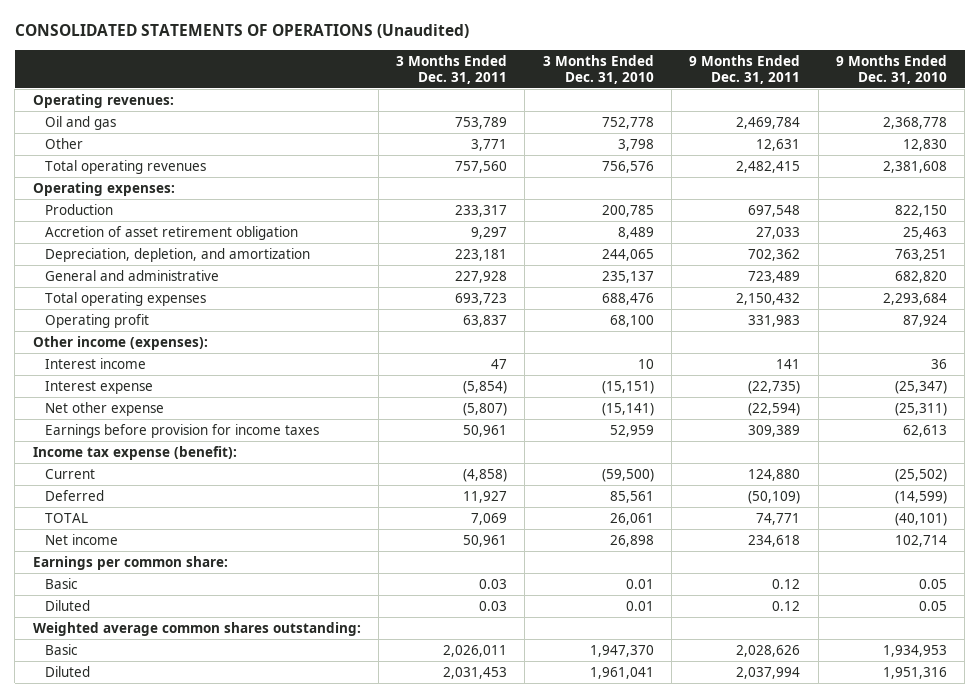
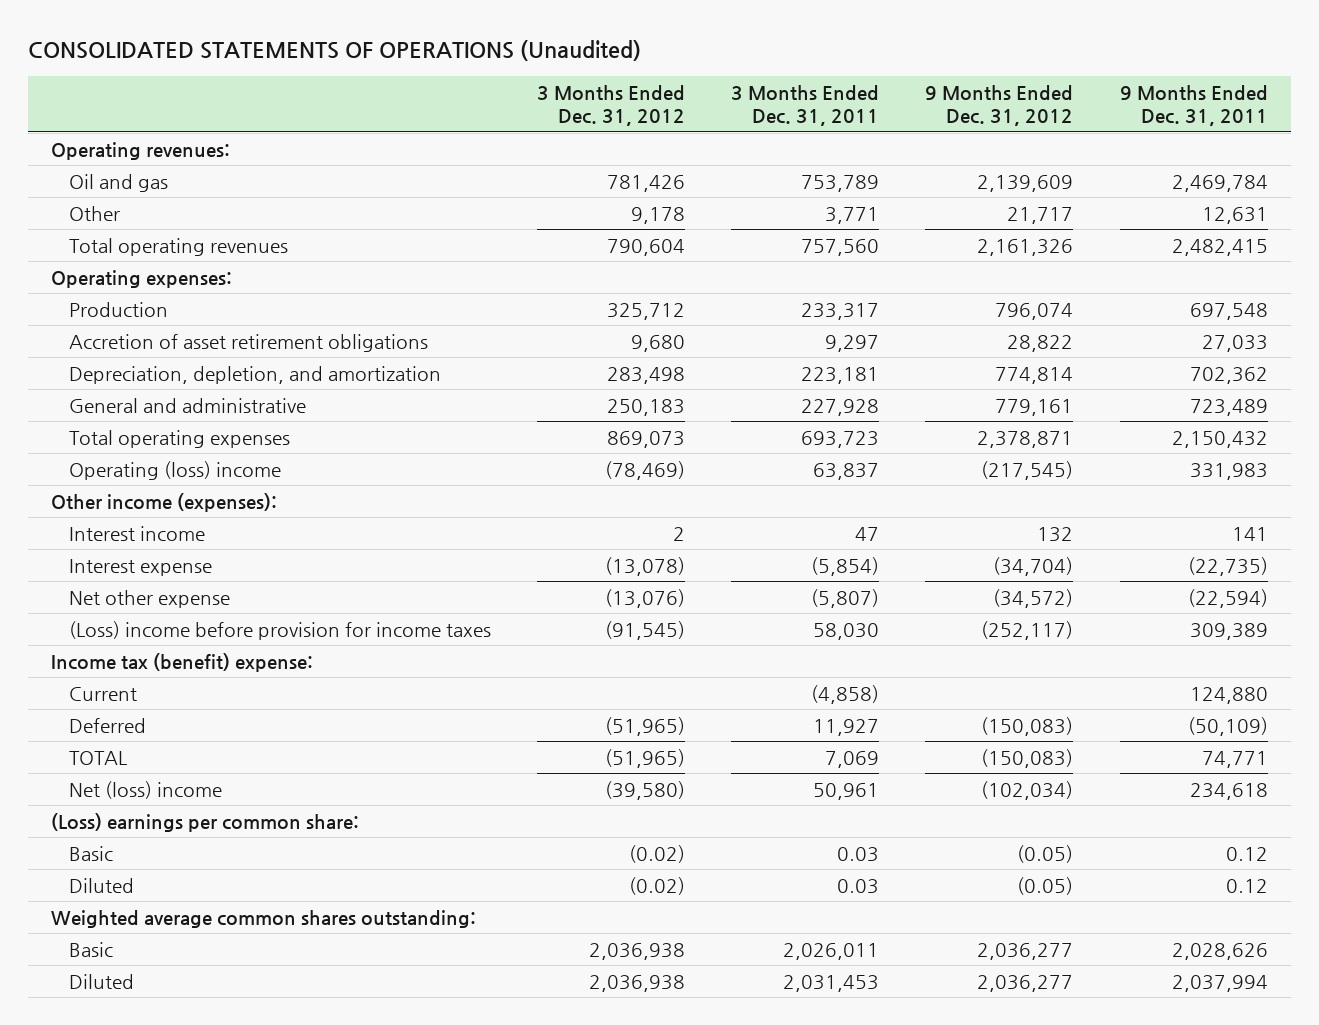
[542,54,654,84] 3 Months Ended Dec. 31, 2010 -> none
[835,54,947,84] 9 Months Ended Dec. 31, 2010 -> none
none -> [537,85,686,127] 3 Months Ended Dec. 31, 2012
none -> [925,85,1074,127] 9 Months Ended Dec. 31, 2012
[44,225,298,240] Accretion of asset retirement obligation -> [69,333,429,352] Accretion of asset retirement obligations
[44,313,149,328] Operating profit -> [69,460,282,480] Operating (loss) income
[44,423,319,438] Earnings before provision for income taxes -> [69,620,492,640] (Loss) income before provision for income taxes
[463,424,508,437] 50,961 -> [813,622,880,640] 58,030
[32,445,237,460] Income tax expense (benefit): -> [51,652,314,672] Income tax (benefit) expense:
[44,533,118,545] Net income -> [69,780,223,799] Net (loss) income
[32,555,228,570] Earnings per common share: -> [51,812,360,832] (Loss) earnings per common share:

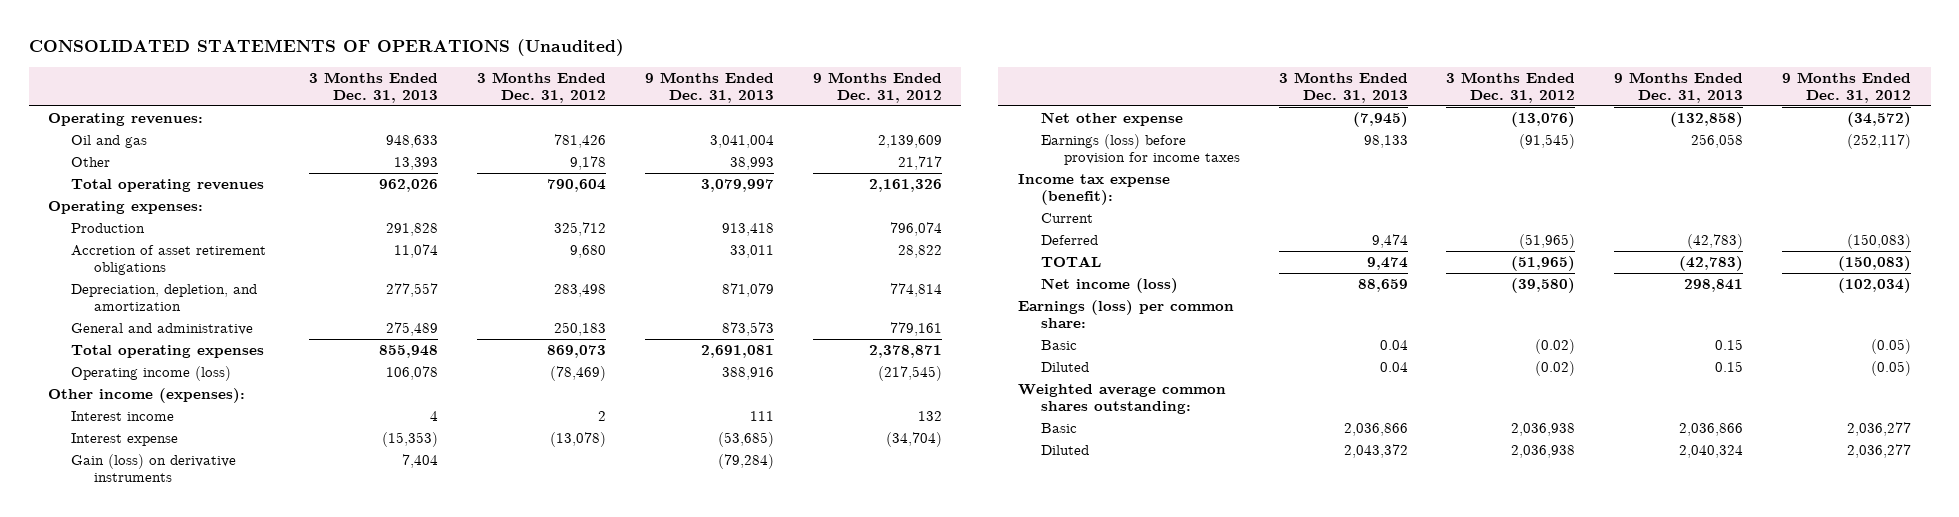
[731,85,880,127] 3 Months Ended Dec. 31, 2011 -> none
[1119,85,1268,127] 9 Months Ended Dec. 31, 2011 -> none
none -> [309,71,439,103] 3 Months Ended Dec. 31, 2013
none -> [644,71,774,103] 9 Months Ended Dec. 31, 2013
[69,460,282,480] Operating (loss) income -> [71,365,232,381] Operating income (loss)
none -> [71,453,237,483] Gain (loss) on derivative instruments
[69,620,492,640] (Loss) income before provision for income taxes -> [1040,133,1240,166] Earnings (loss) before provision for income taxes
[51,652,314,672] Income tax (benefit) expense: -> [1017,173,1170,206] Income tax expense (benefit):
[69,780,223,799] Net (loss) income -> [1040,277,1178,293] Net income (loss)
[51,812,360,832] (Loss) earnings per common share: -> [1017,299,1234,329] Earnings (loss) per common share:

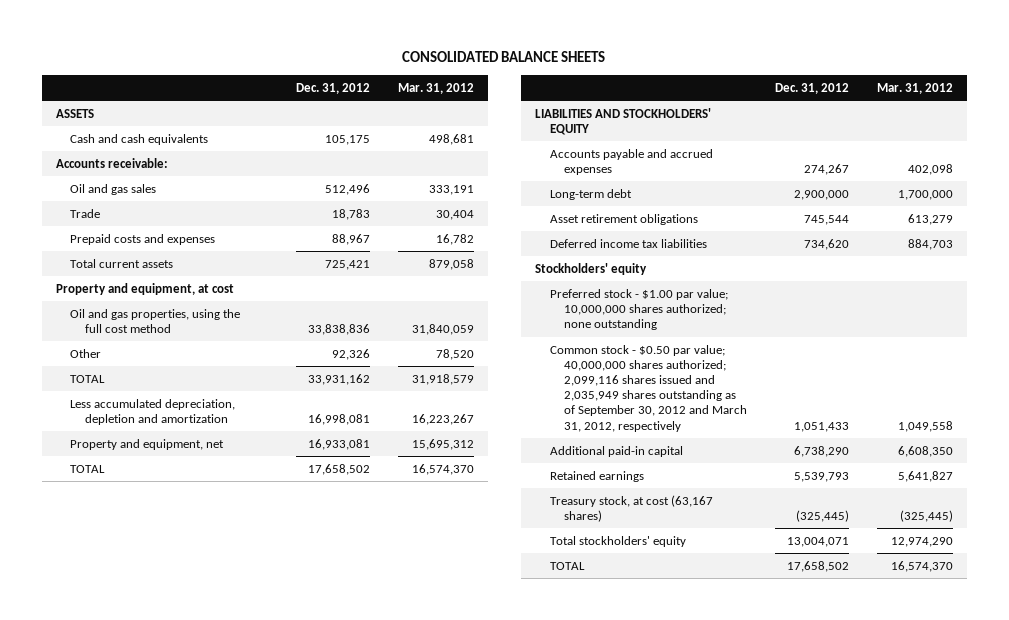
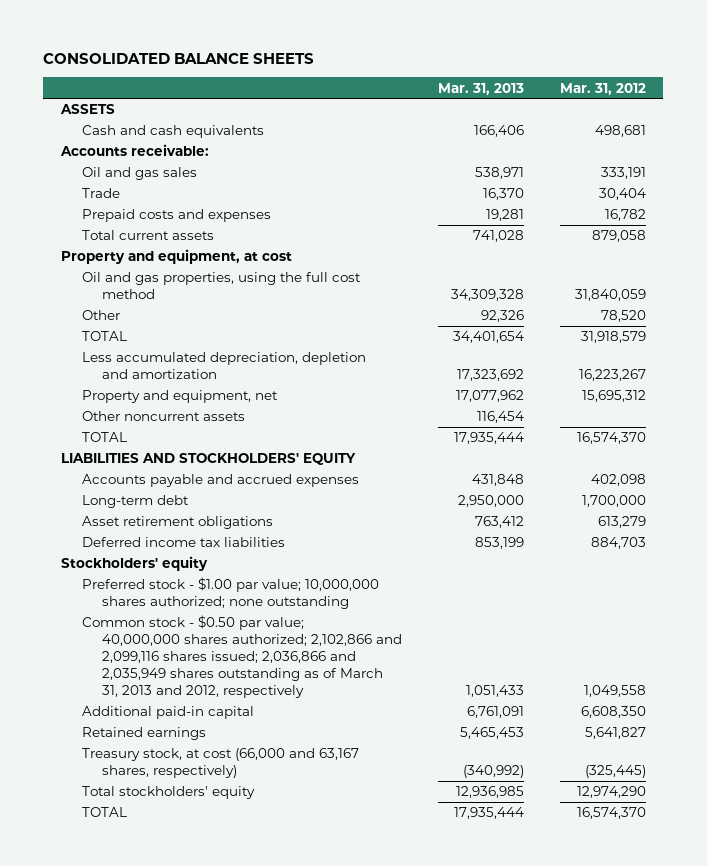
[296,82,371,94] Dec. 31, 2012 -> none
none -> [437,82,524,95] Mar. 31, 2013
none -> [81,411,245,422] Other noncurrent assets
[549,344,748,432] Common stock - $0.50 par value; 40,000,000 shares authorized; 2,099,116 shares issued and 2,035,949 shares outstanding as of September 30, 2012 and March 31, 2012, respectively -> [81,615,403,699] Common stock - $0.50 par value; 40,000,000 shares authorized; 2,102,866 and 2,099,116 shares issued; 2,036,866 and 2,035,949 shares outstanding as of March 31, 2013 and 2012, respectively
[549,494,713,523] Treasury stock, at cost (63,167 shares) -> [81,748,359,779] Treasury stock, at cost (66,000 and 63,167 shares, respectively)

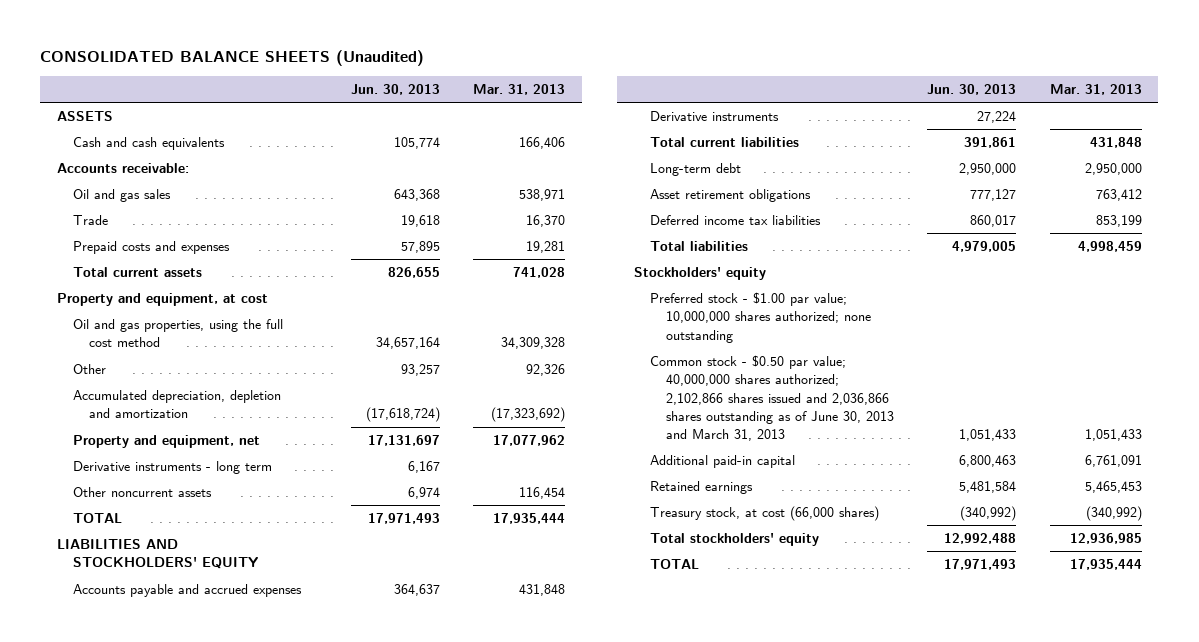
[43,52,315,64] CONSOLIDATED BALANCE SHEETS -> [40,50,425,67] CONSOLIDATED BALANCE SHEETS (Unaudited)
[559,82,646,95] Mar. 31, 2012 -> none
none -> [350,84,440,96] Jun. 30, 2013
[81,331,127,342] TOTAL -> none
[81,352,366,380] Less accumulated depreciation, depletion and amortization -> [73,390,282,419] Accumulated depreciation, depletion and amortization
[456,369,524,382] 17,323,692 -> [491,407,566,423] (17,323,692)
none -> [73,461,273,475] Derivative instruments - long term
none -> [649,111,779,122] Derivative instruments
none -> [649,137,799,148] Total current liabilities
none -> [649,241,748,252] Total liabilities
[81,615,403,699] Common stock - $0.50 par value; 40,000,000 shares authorized; 2,102,866 and 2,099,116 shares issued; 2,036,866 and 2,035,949 shares outstanding as of March 31, 2013 and 2012, respectively -> [649,355,895,442] Common stock - $0.50 par value; 40,000,000 shares authorized; 2,102,866 shares issued and 2,036,866 shares outstanding as of June 30, 2013 and March 31, 2013
[81,748,359,779] Treasury stock, at cost (66,000 and 63,167 shares, respectively) -> [649,506,879,522] Treasury stock, at cost (66,000 shares)

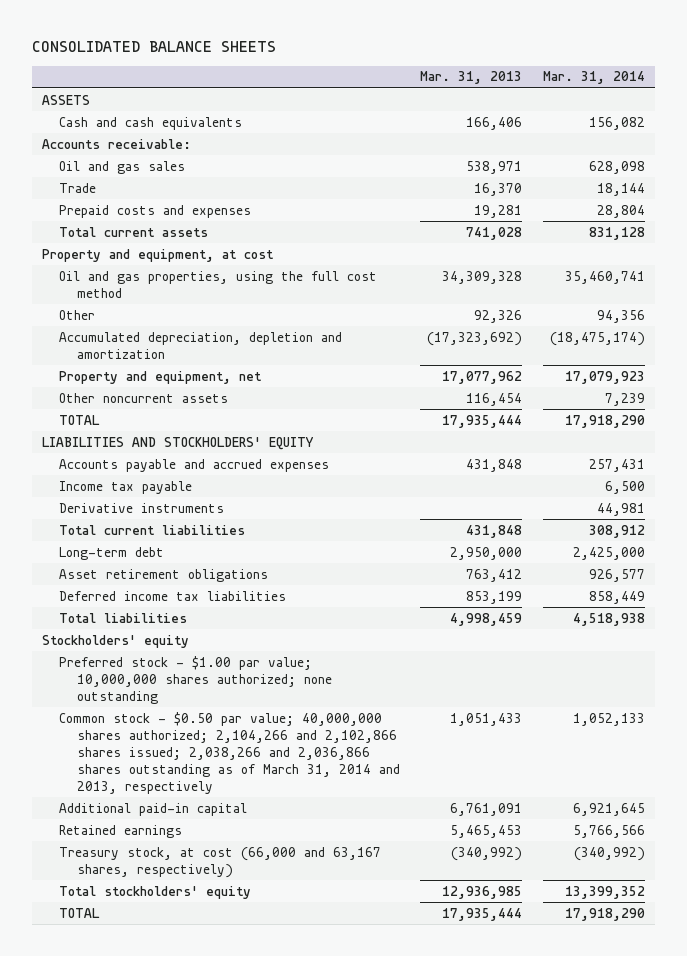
[40,50,425,67] CONSOLIDATED BALANCE SHEETS (Unaudited) -> [31,41,276,53] CONSOLIDATED BALANCE SHEETS
[350,84,440,96] Jun. 30, 2013 -> none
none -> [542,71,645,85] Mar. 31, 2014
[73,461,273,475] Derivative instruments - long term -> none
none -> [59,480,193,494] Income tax payable
[649,355,895,442] Common stock - $0.50 par value; 40,000,000 shares authorized; 2,102,866 shares issued and 2,036,866 shares outstanding as of June 30, 2013 and March 31, 2013 -> [59,711,400,794] Common stock - $0.50 par value; 40,000,000 shares authorized; 2,104,266 and 2,102,866 shares issued; 2,038,266 and 2,036,866 shares outstanding as of March 31, 2014 and 2013, respectively
[649,506,879,522] Treasury stock, at cost (66,000 shares) -> [59,846,382,878] Treasury stock, at cost (66,000 and 63,167 shares, respectively)

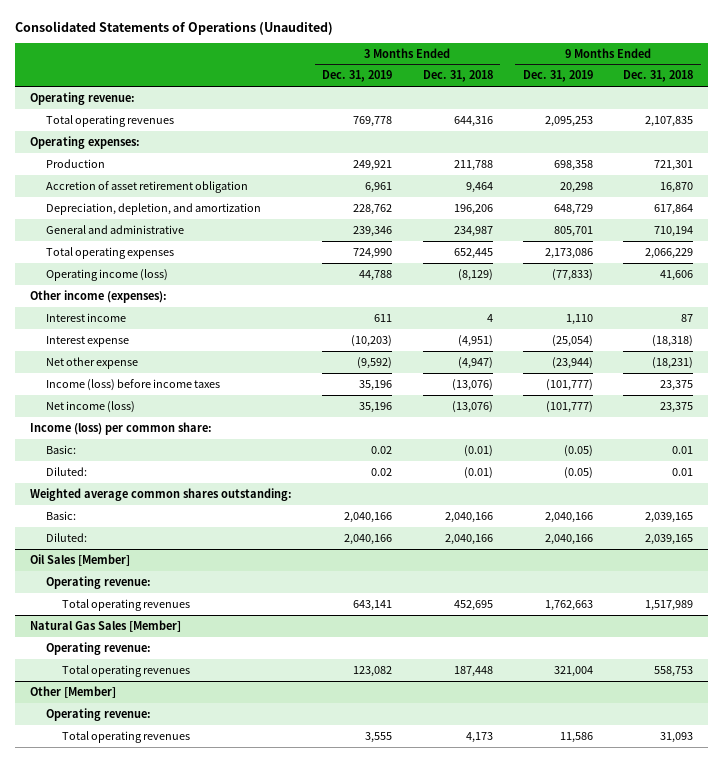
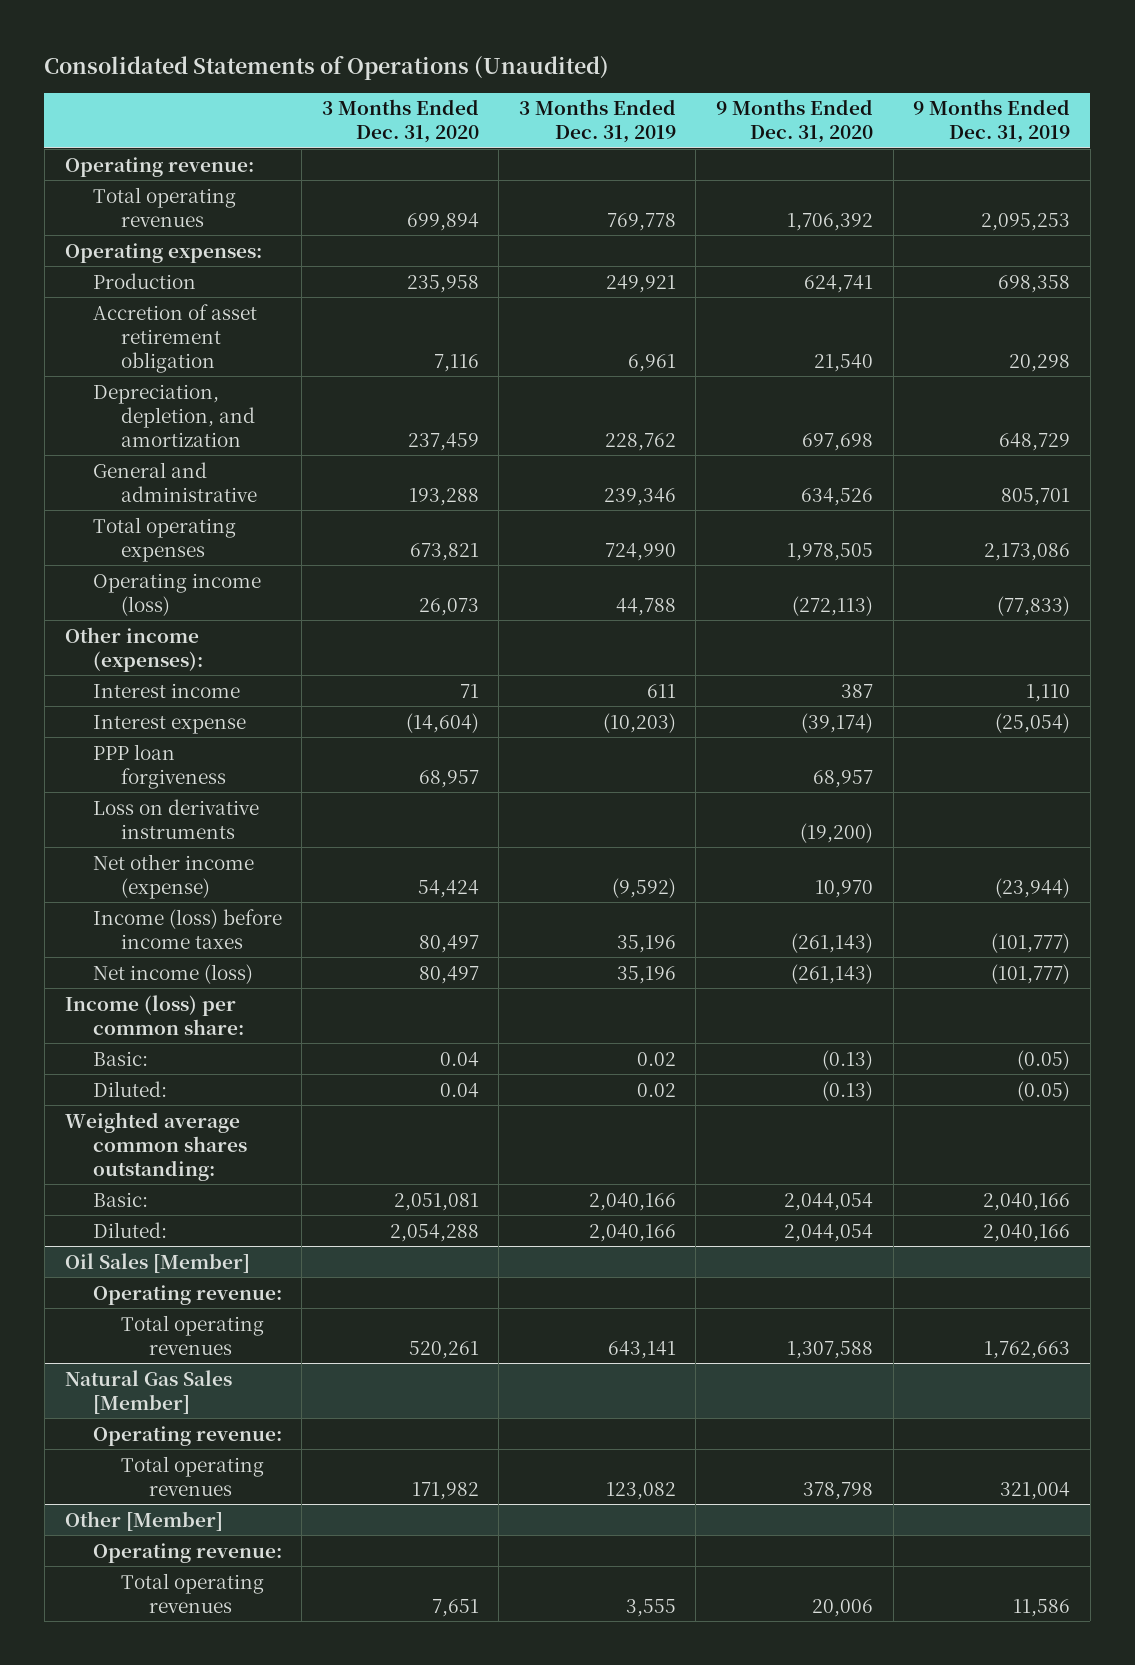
[422,70,493,83] Dec. 31, 2018 -> none
[623,70,694,83] Dec. 31, 2018 -> none
none -> [321,99,479,144] 3 Months Ended Dec. 31, 2020
none -> [715,99,873,144] 9 Months Ended Dec. 31, 2020
none -> [92,743,226,789] PPP loan forgiveness
none -> [92,798,259,839] Loss on derivative instruments
[45,356,138,369] Net other expense -> [92,853,254,899] Net other income (expense)

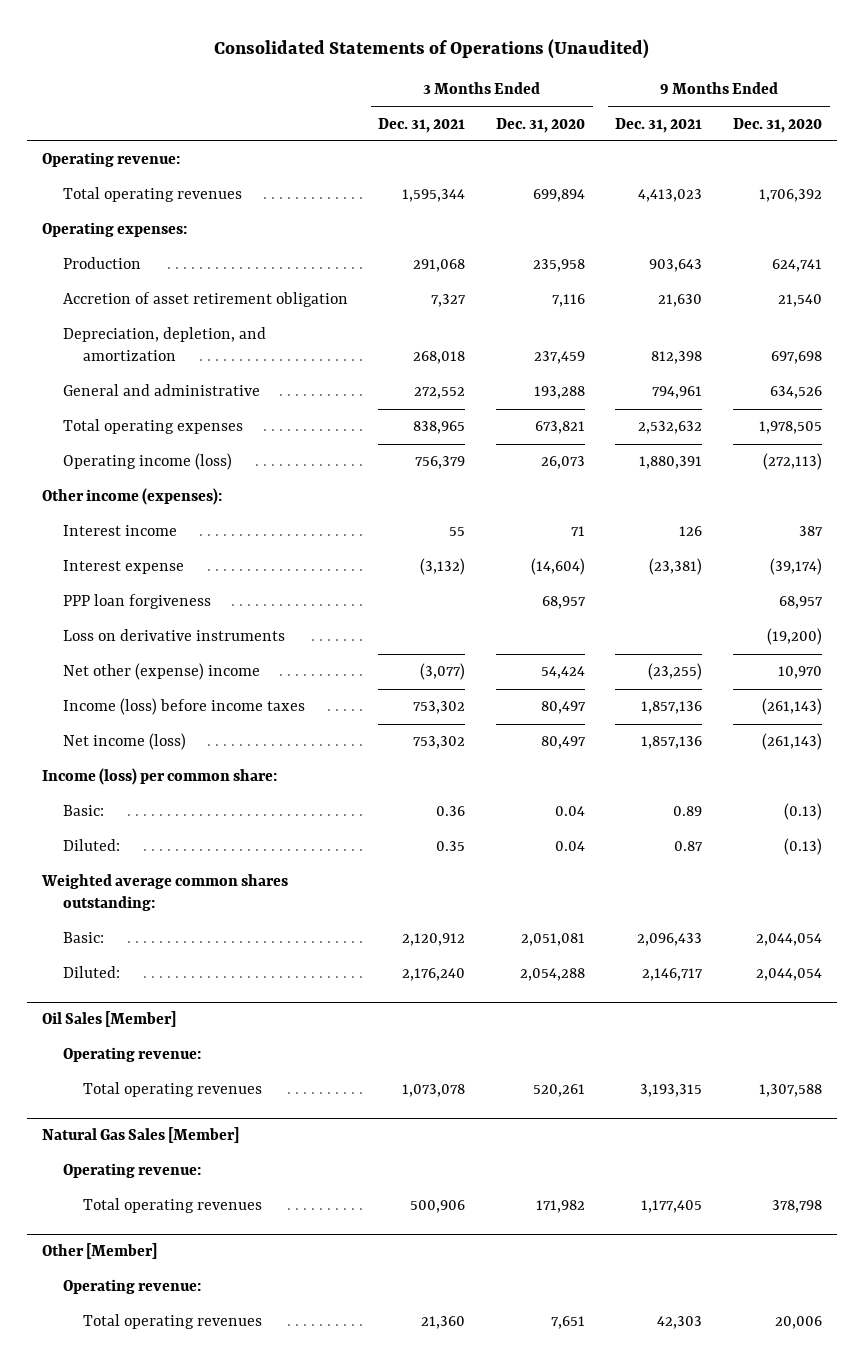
[518,99,676,144] 3 Months Ended Dec. 31, 2019 -> none
[913,99,1071,144] 9 Months Ended Dec. 31, 2019 -> none
none -> [378,117,466,133] Dec. 31, 2021
none -> [615,117,703,133] Dec. 31, 2021
[92,853,254,899] Net other income (expense) -> [62,663,260,681] Net other (expense) income

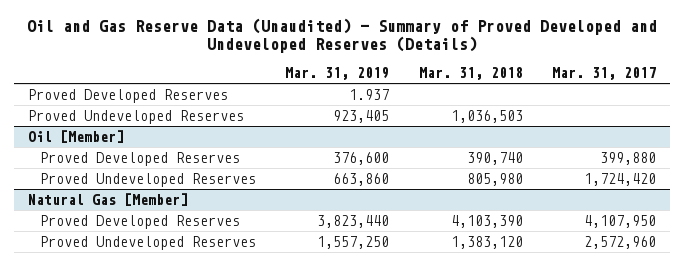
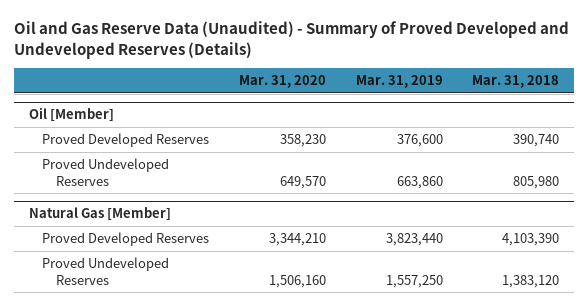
[551,66,656,80] Mar. 31, 2017 -> none
none -> [239,75,327,89] Mar. 31, 2020
[28,88,229,103] Proved Developed Reserves -> none
[28,109,245,124] Proved Undeveloped Reserves -> none

